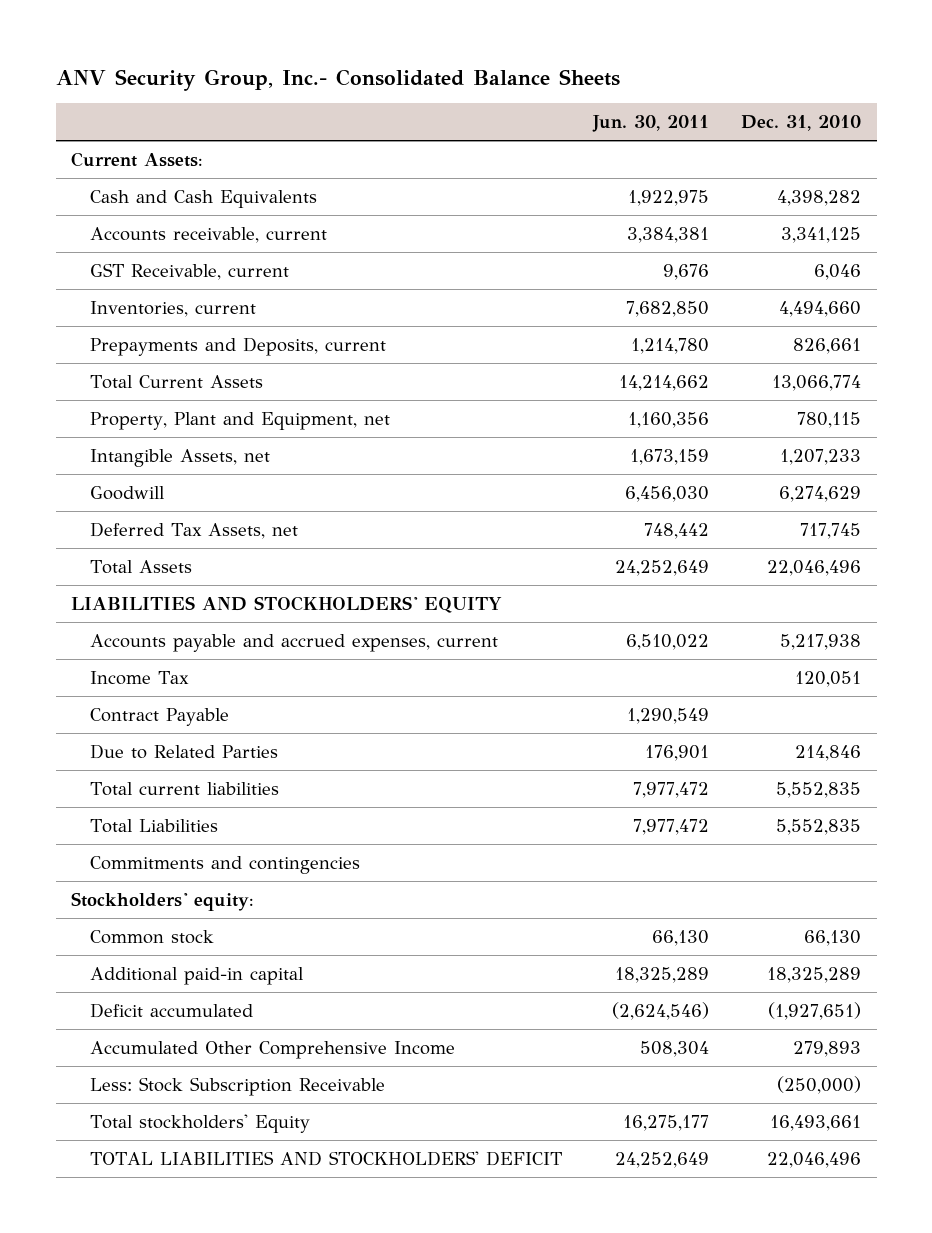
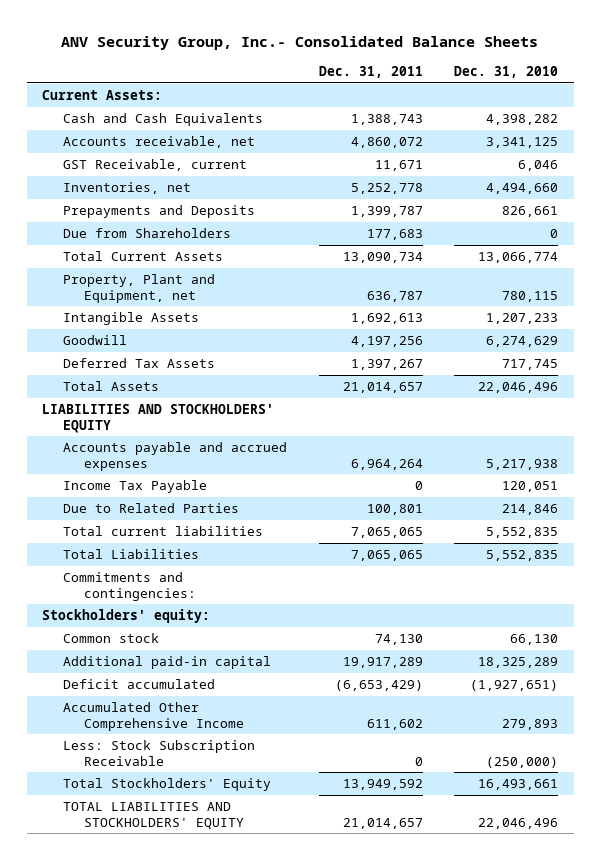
[592,115,710,133] Jun. 30, 2011 -> none
none -> [318,66,423,79] Dec. 31, 2011
[89,226,327,243] Accounts receivable, current -> [63,135,256,148] Accounts receivable, net
[89,300,256,317] Inventories, current -> [63,181,192,194] Inventories, net
[89,336,386,356] Prepayments and Deposits, current -> [63,204,256,218] Prepayments and Deposits
none -> [63,227,232,238] Due from Shareholders
[89,448,270,467] Intangible Assets, net -> [63,311,200,325] Intangible Assets
[89,521,298,539] Deferred Tax Assets, net -> [63,357,216,368] Deferred Tax Assets
[89,707,229,726] Contract Payable -> none
[89,633,498,652] Accounts payable and accrued expenses, current -> [63,441,288,471] Accounts payable and accrued expenses
[89,670,189,685] Income Tax -> [63,479,208,493] Income Tax Payable
[89,855,360,874] Commitments and contingencies -> [63,571,197,601] Commitments and contingencies:
[89,1113,310,1133] Total stockholders' Equity -> [63,777,272,791] Total Stockholders' Equity
[89,1150,562,1166] TOTAL LIABILITIES AND STOCKHOLDERS' DEFICIT -> [63,801,245,829] TOTAL LIABILITIES AND STOCKHOLDERS' EQUITY

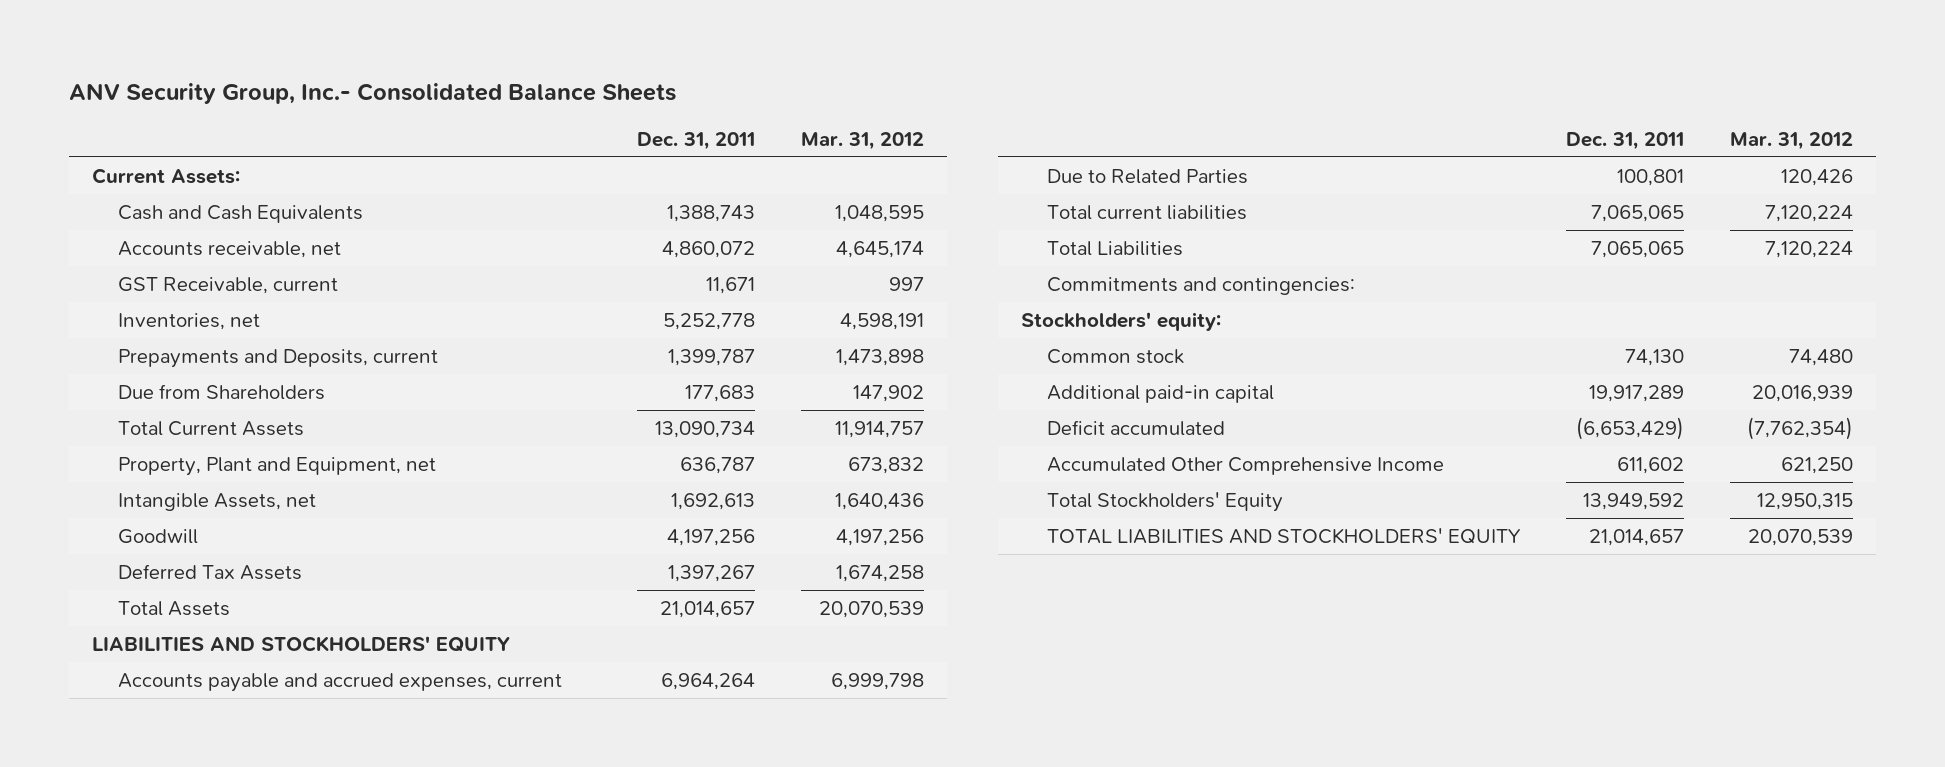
[454,66,559,79] Dec. 31, 2010 -> none
none -> [800,131,924,150] Mar. 31, 2012
[63,204,256,218] Prepayments and Deposits -> [117,348,438,368] Prepayments and Deposits, current
[63,311,200,325] Intangible Assets -> [117,492,316,511] Intangible Assets, net
[63,479,208,493] Income Tax Payable -> none
[63,441,288,471] Accounts payable and accrued expenses -> [117,672,562,692] Accounts payable and accrued expenses, current
[63,739,256,766] Less: Stock Subscription Receivable -> none

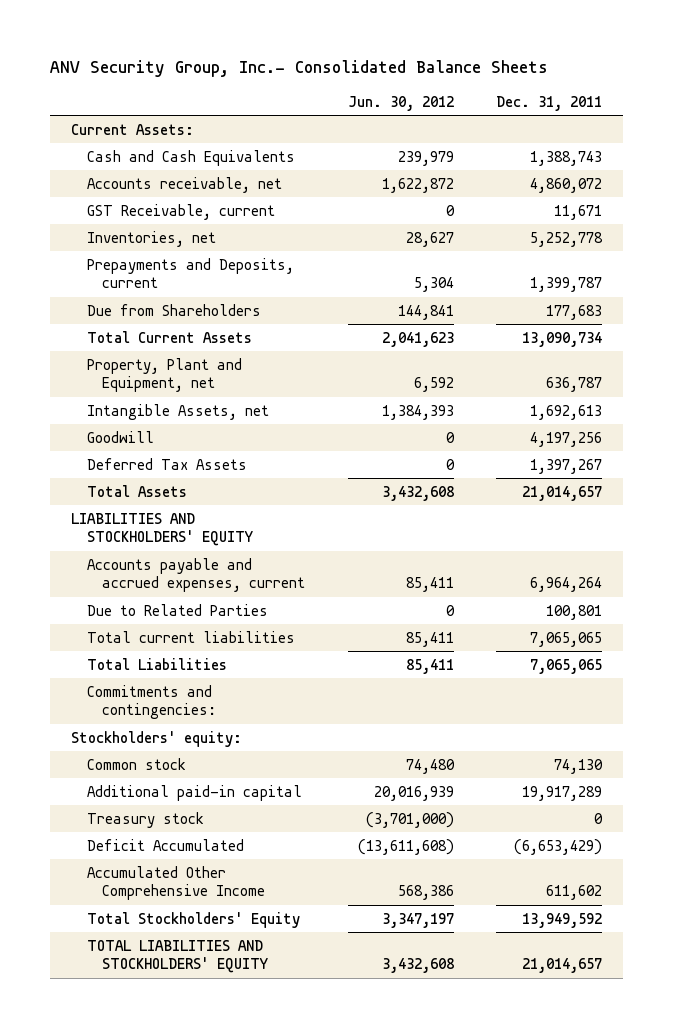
[800,131,924,150] Mar. 31, 2012 -> none
none -> [347,95,454,111] Jun. 30, 2012
none -> [86,811,204,828] Treasury stock
[1047,419,1226,436] Deficit accumulated -> [86,838,244,851] Deficit Accumulated

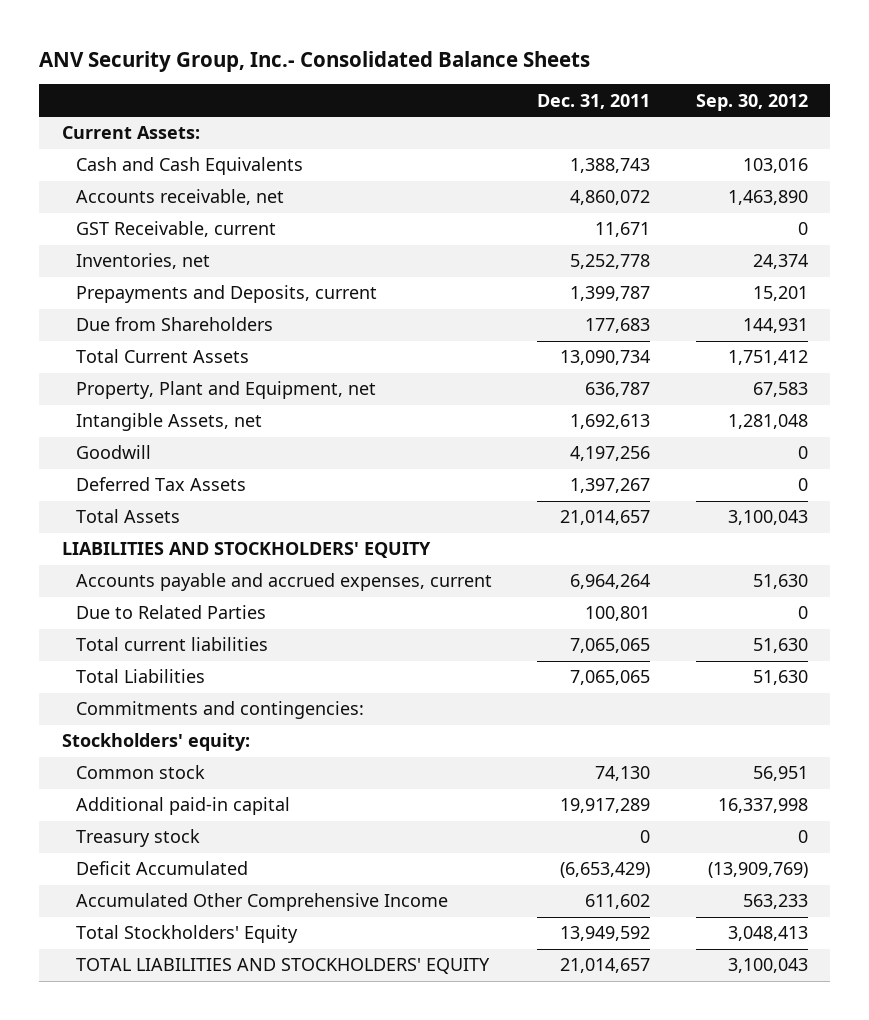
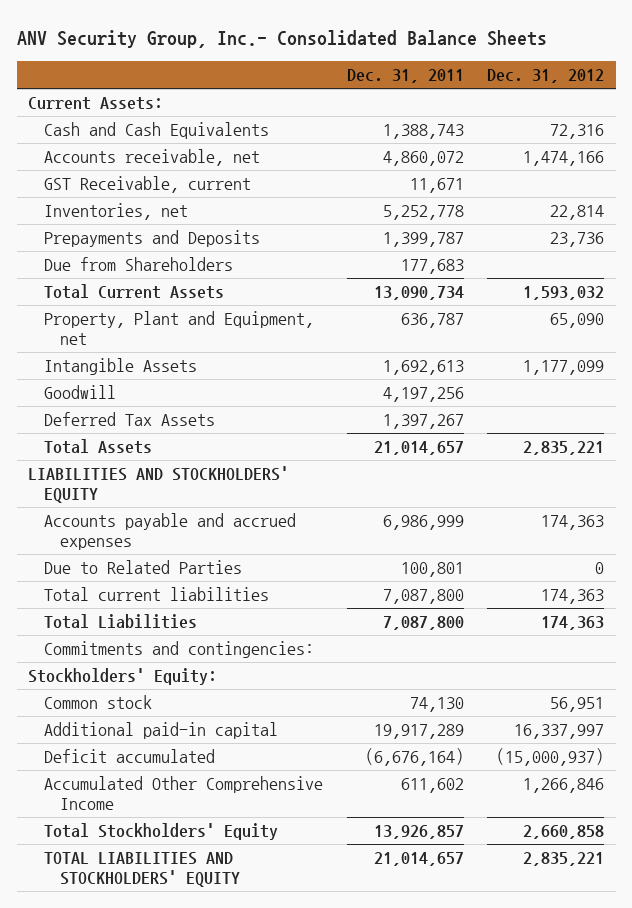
[695,93,808,111] Sep. 30, 2012 -> none
none -> [487,69,605,84] Dec. 31, 2012
[75,285,377,304] Prepayments and Deposits, current -> [44,230,261,248] Prepayments and Deposits
[75,413,262,432] Intangible Assets, net -> [44,358,198,376] Intangible Assets
[75,573,492,592] Accounts payable and accrued expenses, current -> [44,513,297,551] Accounts payable and accrued expenses
[570,574,651,590] 6,964,264 -> [382,515,464,531] 6,986,999
[570,638,651,654] 7,065,065 -> [382,589,464,605] 7,087,800
[570,670,651,686] 7,065,065 -> [382,616,464,631] 7,087,800
[61,733,250,752] Stockholders' equity: -> [28,668,218,686] Stockholders' Equity:
[75,829,200,848] Treasury stock -> none
[75,861,248,876] Deficit Accumulated -> [44,749,216,764] Deficit accumulated
[560,862,651,879] (6,653,429) -> [364,748,464,767] (6,676,164)
[560,926,651,942] 13,949,592 -> [373,825,464,840] 13,926,857

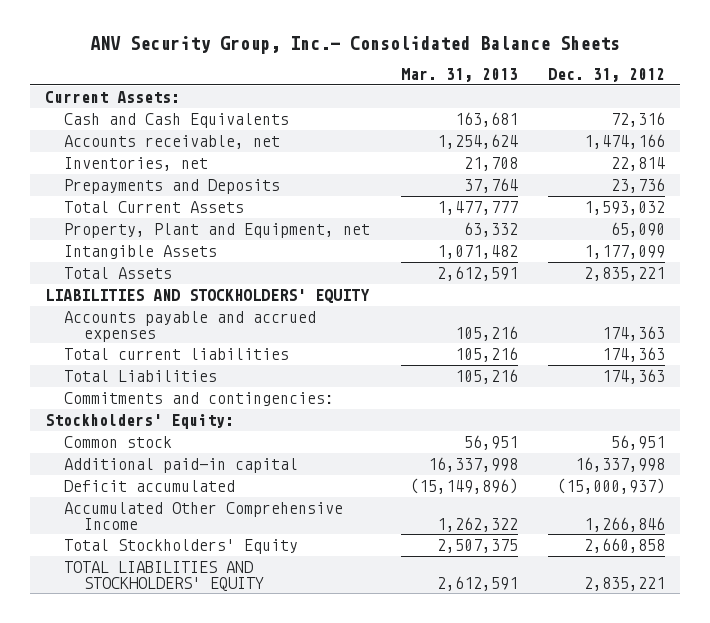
[346,69,464,84] Dec. 31, 2011 -> none
none -> [400,67,518,82] Mar. 31, 2013
[44,176,252,194] GST Receivable, current -> none
[44,257,234,272] Due from Shareholders -> none
[44,385,117,400] Goodwill -> none
[44,412,216,427] Deferred Tax Assets -> none
[44,560,243,575] Due to Related Parties -> none
[514,724,605,740] 16,337,997 -> [574,456,665,472] 16,337,998

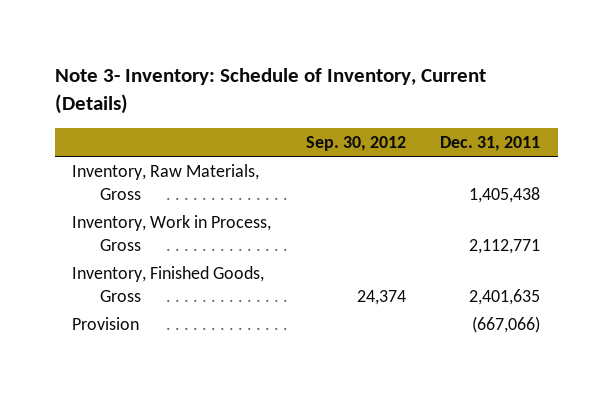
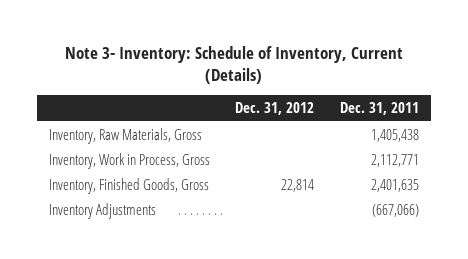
[305,135,406,151] Sep. 30, 2012 -> none
none -> [235,102,315,116] Dec. 31, 2012
[72,316,140,330] Provision -> [49,202,157,219] Inventory Adjustments

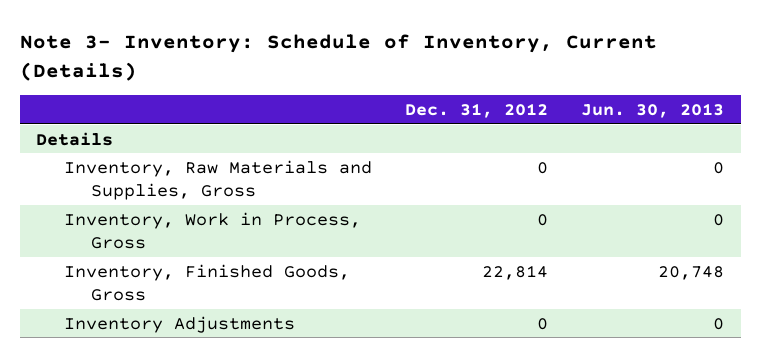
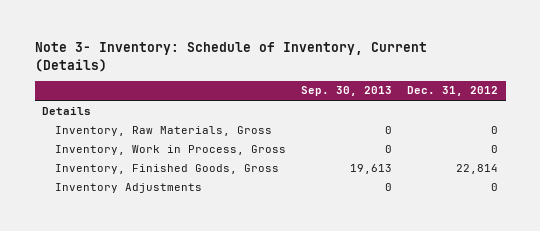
[581,102,725,118] Jun. 30, 2013 -> none
none -> [301,86,393,97] Sep. 30, 2013
[63,159,372,201] Inventory, Raw Materials and Supplies, Gross -> [55,125,273,136] Inventory, Raw Materials, Gross

